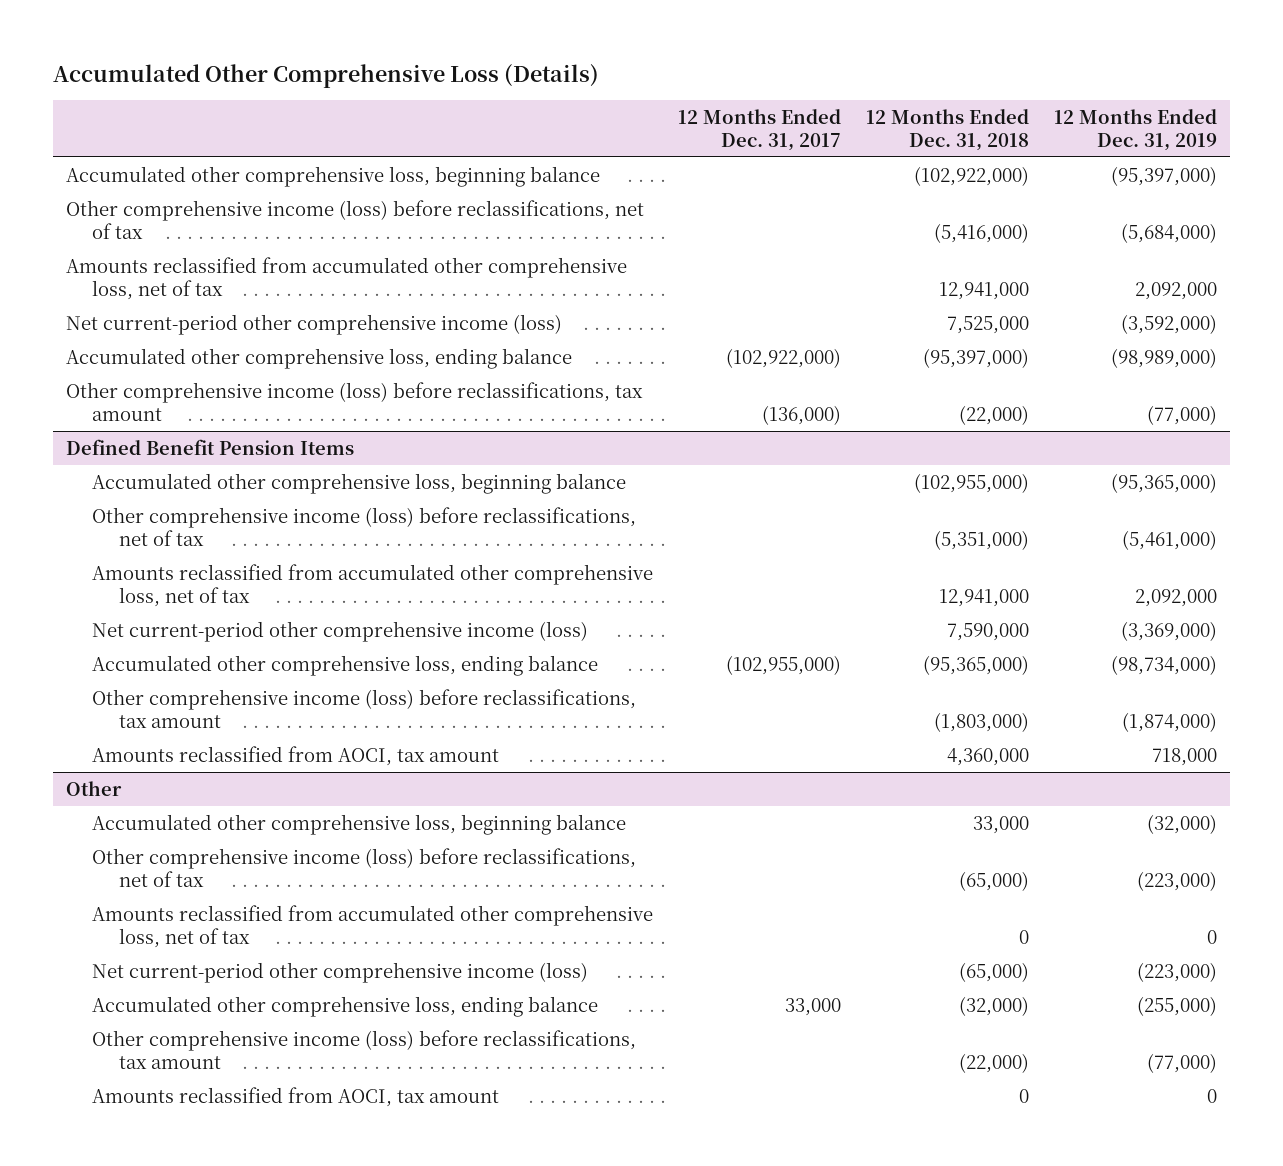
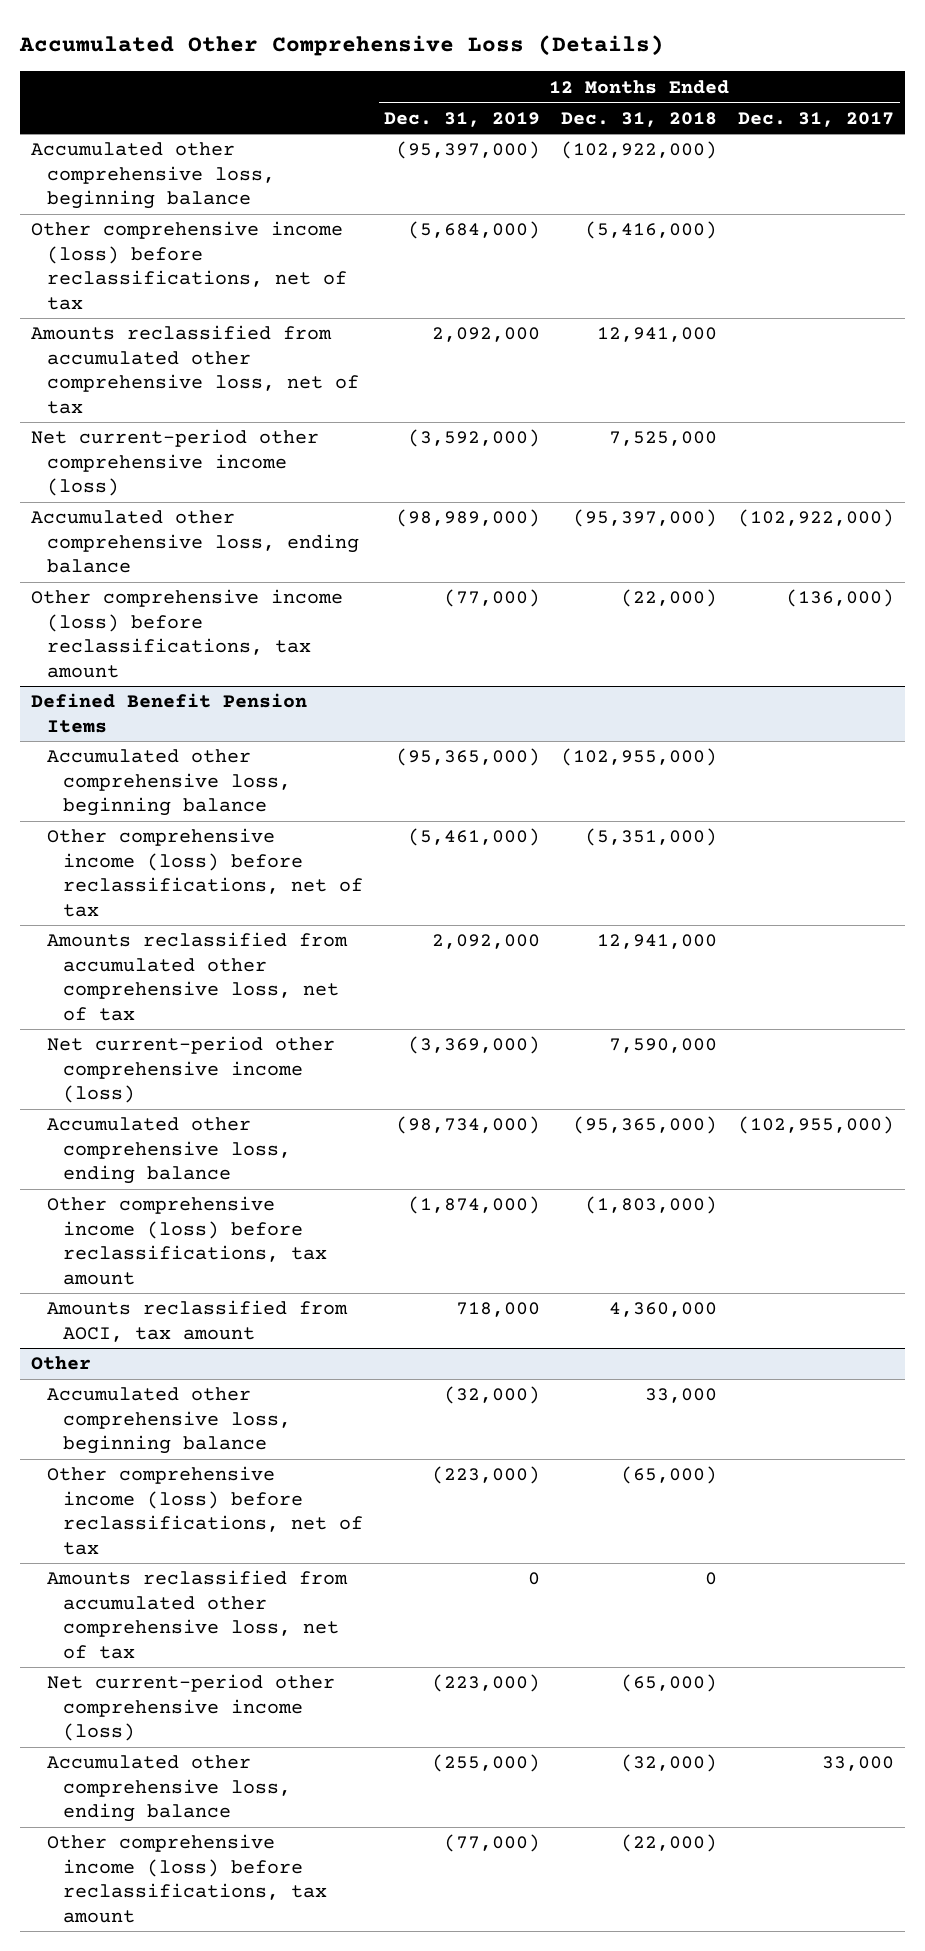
[92,1086,500,1107] Amounts reclassified from AOCI, tax amount -> none

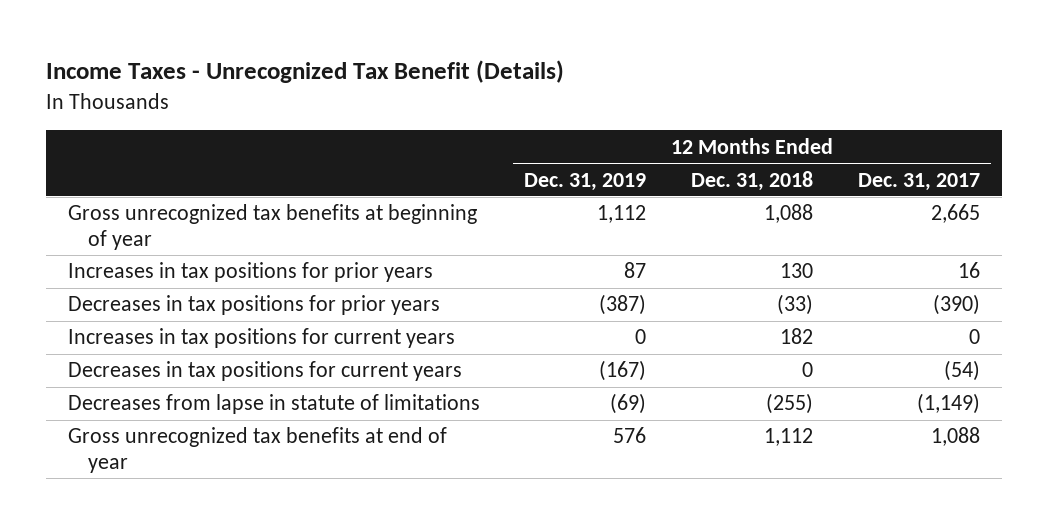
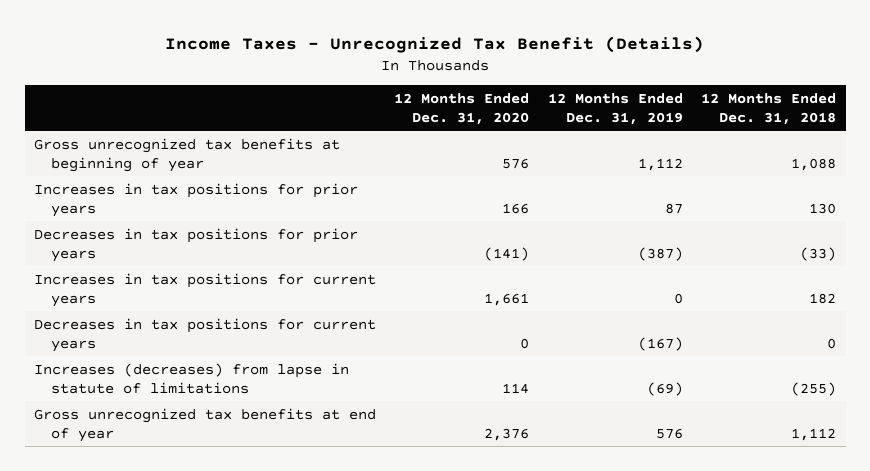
[857,172,980,191] Dec. 31, 2017 -> none
none -> [394,92,530,125] 12 Months Ended Dec. 31, 2020
[67,394,480,415] Decreases from lapse in statute of limitations -> [33,362,349,394] Increases (decreases) from lapse in statute of limitations

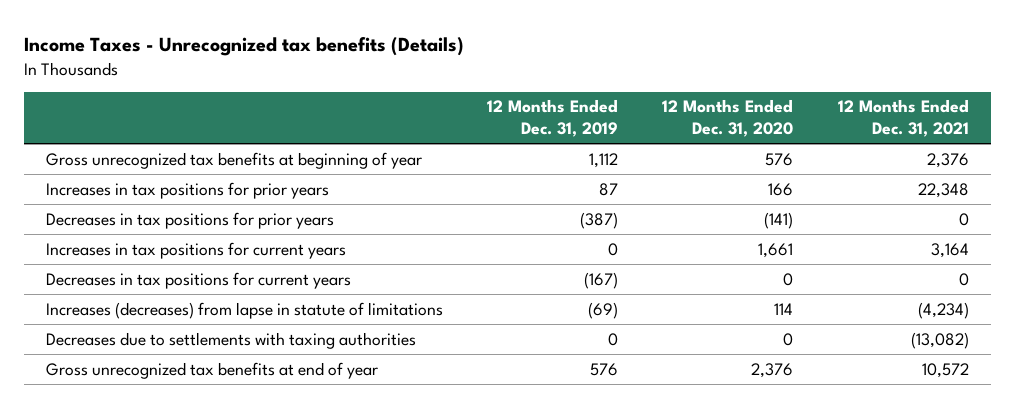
[165,35,705,53] Income Taxes - Unrecognized Tax Benefit (Details) -> [24,37,465,57] Income Taxes - Unrecognized tax benefits (Details)
[701,92,837,125] 12 Months Ended Dec. 31, 2018 -> none
none -> [837,99,969,138] 12 Months Ended Dec. 31, 2021
none -> [46,331,417,349] Decreases due to settlements with taxing authorities

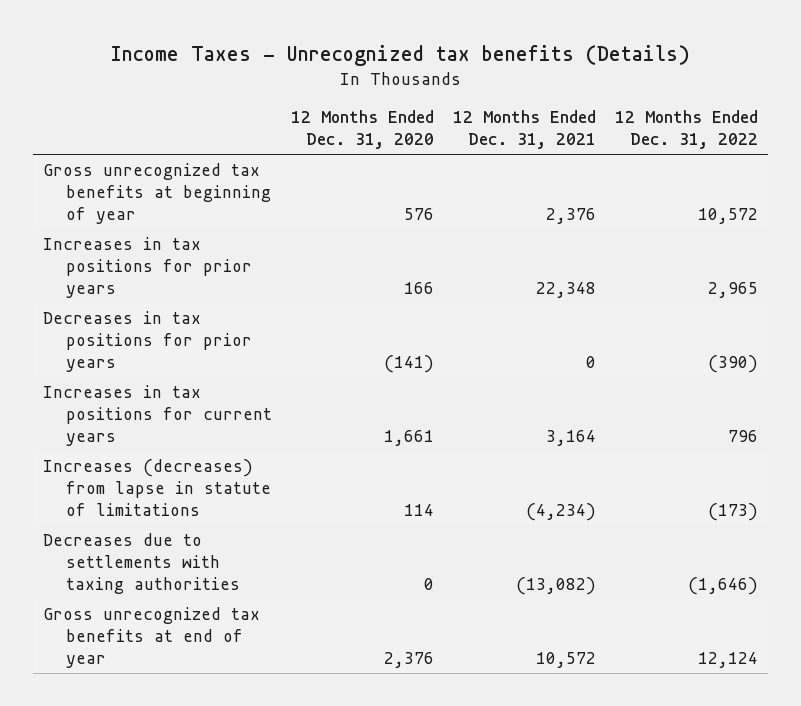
[487,99,619,138] 12 Months Ended Dec. 31, 2019 -> none
none -> [615,110,759,150] 12 Months Ended Dec. 31, 2022
[46,271,352,289] Decreases in tax positions for current years -> none

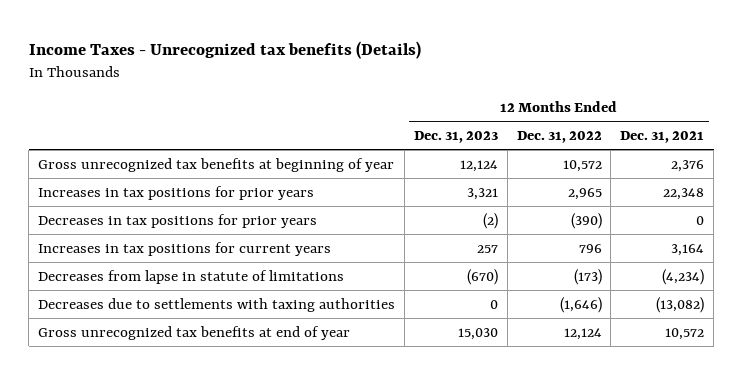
[290,110,434,150] 12 Months Ended Dec. 31, 2020 -> none
none -> [413,131,498,144] Dec. 31, 2023
[42,458,271,517] Increases (decreases) from lapse in statute of limitations -> [37,269,344,284] Decreases from lapse in statute of limitations

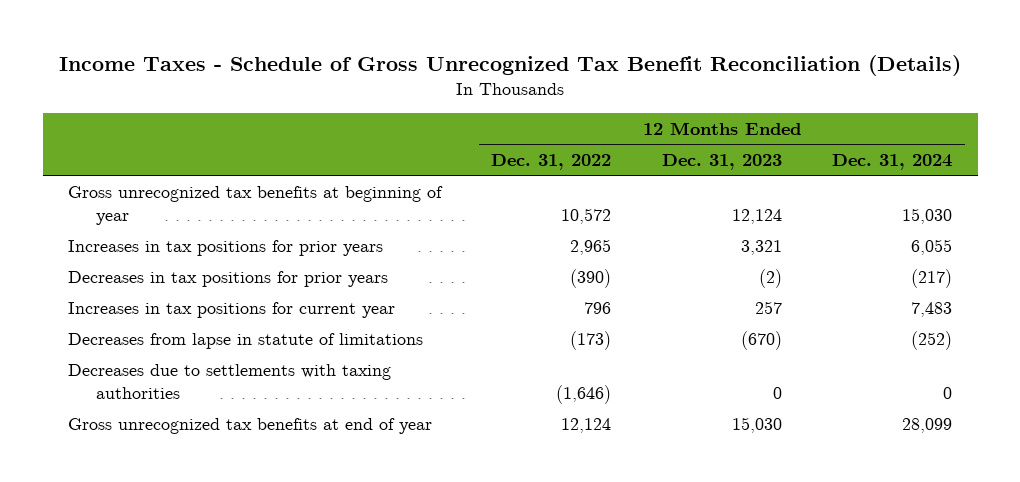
[28,40,421,59] Income Taxes - Unrecognized tax benefits (Details) -> [59,54,962,76] Income Taxes - Schedule of Gross Unrecognized Tax Benefit Reconciliation (Details)
[620,131,705,144] Dec. 31, 2021 -> none
none -> [832,153,953,170] Dec. 31, 2024
[37,241,331,256] Increases in tax positions for current years -> [68,301,396,318] Increases in tax positions for current year

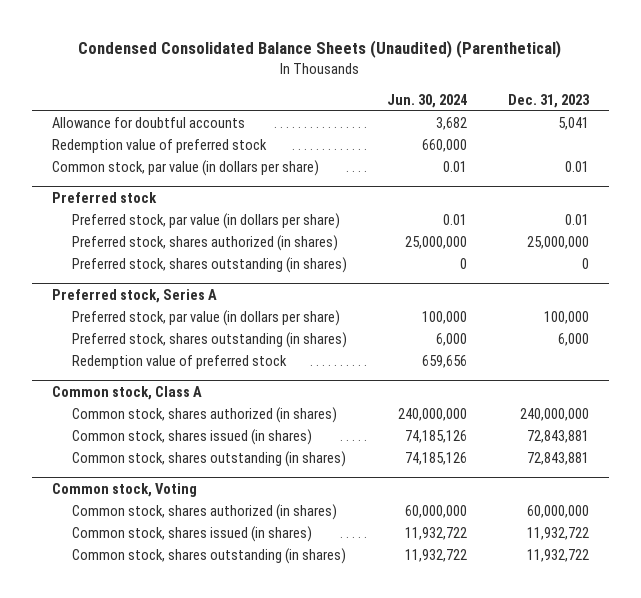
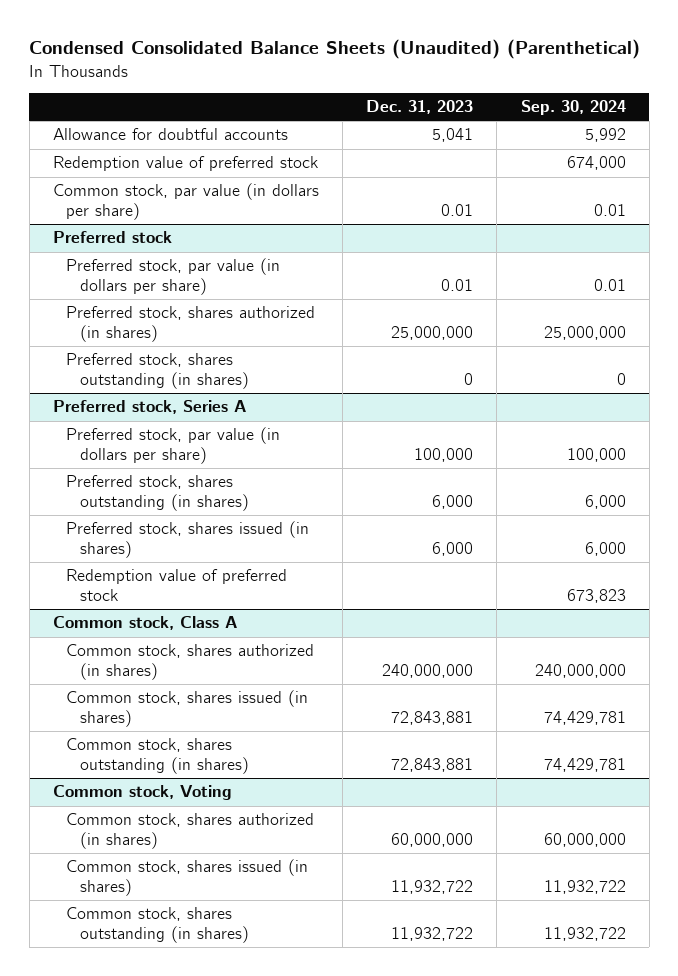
[387,93,468,108] Jun. 30, 2024 -> none
none -> [520,100,626,116] Sep. 30, 2024
none -> [66,521,310,558] Preferred stock, shares issued (in shares)

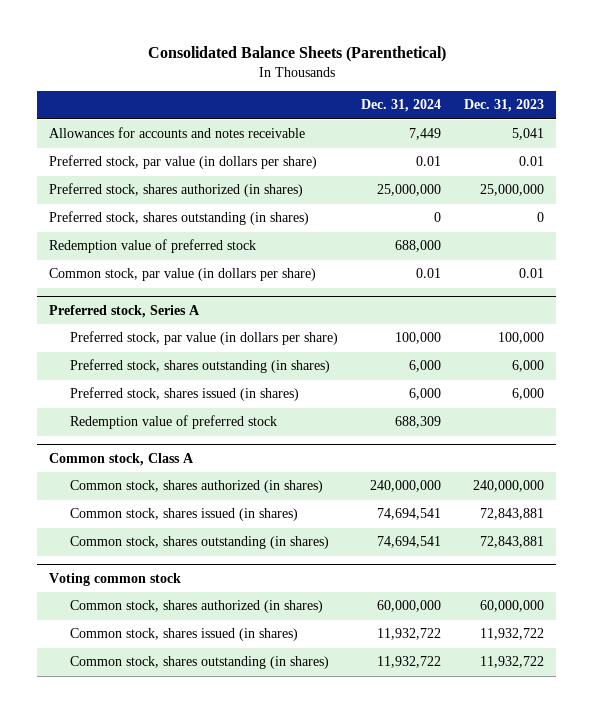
[29,39,641,60] Condensed Consolidated Balance Sheets (Unaudited) (Parenthetical) -> [147,46,446,63] Consolidated Balance Sheets (Parenthetical)
[520,100,626,116] Sep. 30, 2024 -> none
none -> [360,99,441,113] Dec. 31, 2024
[52,231,172,244] Preferred stock -> none
[52,128,288,141] Allowance for doubtful accounts -> [48,127,305,139] Allowances for accounts and notes receivable
[52,156,318,172] Redemption value of preferred stock -> [48,239,256,254] Redemption value of preferred stock
[52,183,319,220] Common stock, par value (in dollars per share) -> [48,268,316,282] Common stock, par value (in dollars per share)
[52,785,232,801] Common stock, Voting -> [48,572,181,586] Voting common stock

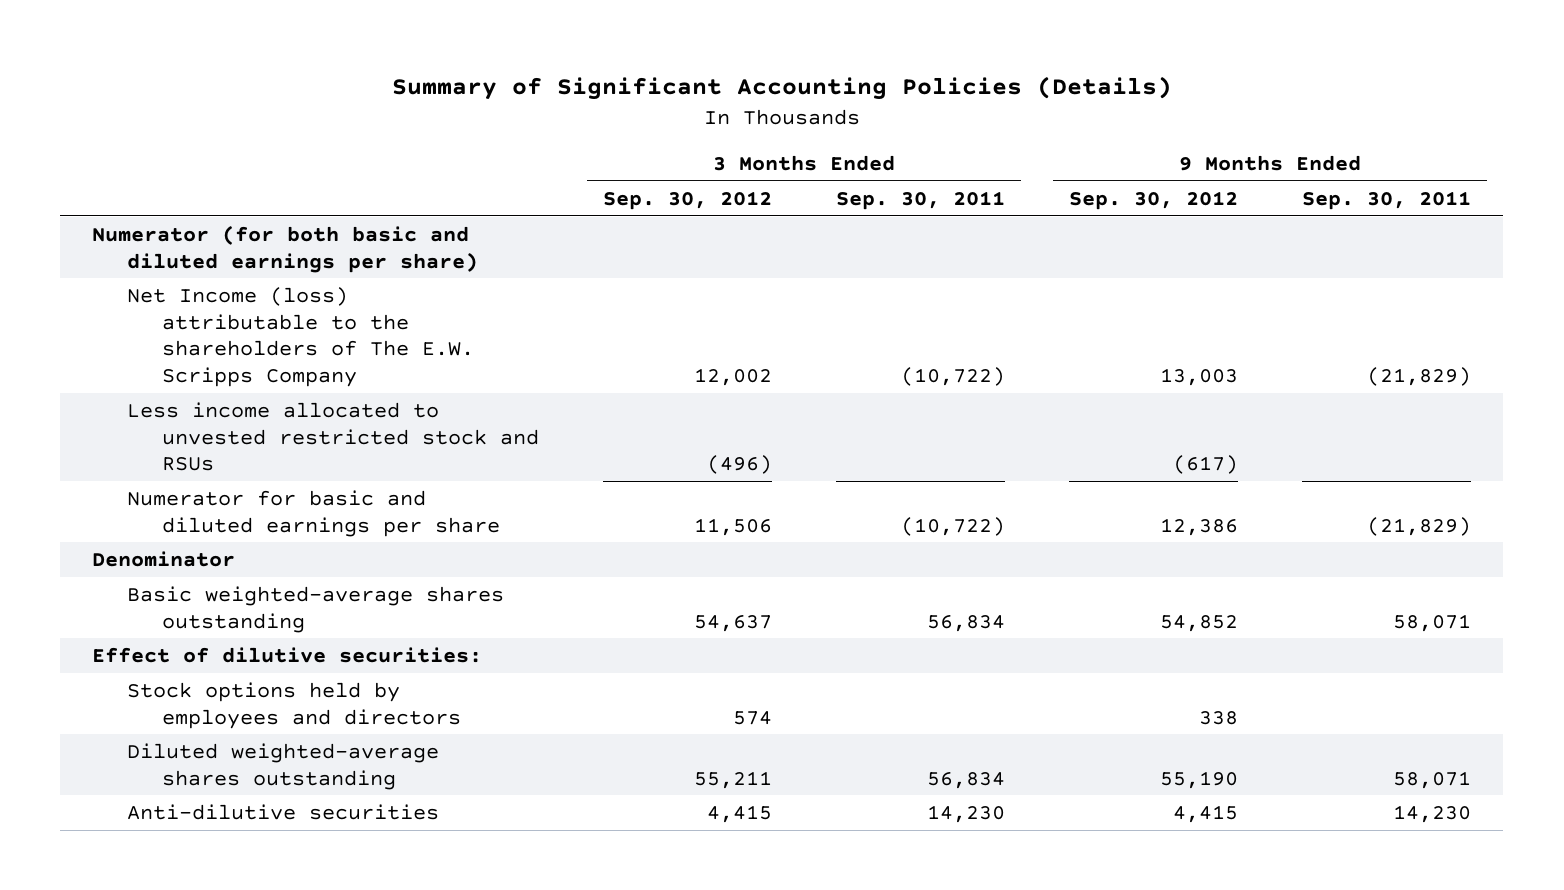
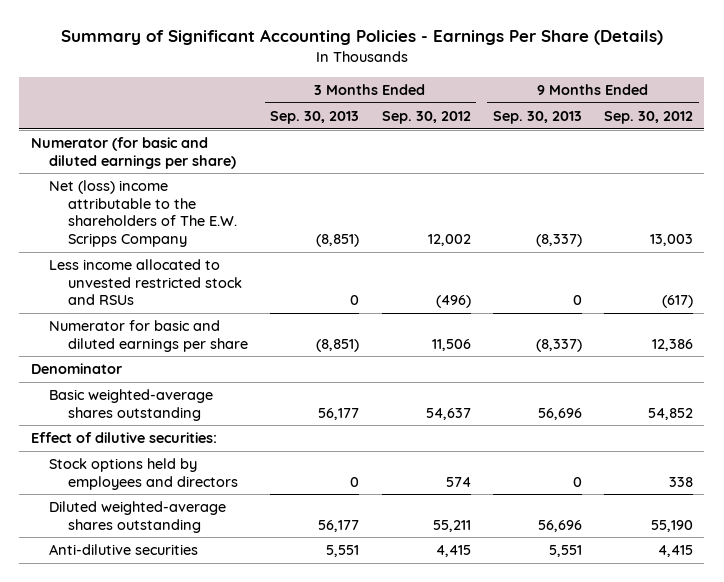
[391,76,1172,101] Summary of Significant Accounting Policies (Details) -> [60,29,663,46] Summary of Significant Accounting Policies - Earnings Per Share (Details)
[836,190,1006,210] Sep. 30, 2011 -> none
[1302,190,1472,210] Sep. 30, 2011 -> none
none -> [270,110,360,124] Sep. 30, 2013
none -> [492,110,582,124] Sep. 30, 2013
[92,224,479,273] Numerator (for both basic and diluted earnings per share) -> [30,137,237,169] Numerator (for basic and diluted earnings per share)
[127,286,475,387] Net Income (loss) attributable to the shareholders of The E.W. Scripps Company -> [49,180,238,248] Net (loss) income attributable to the shareholders of The E.W. Scripps Company

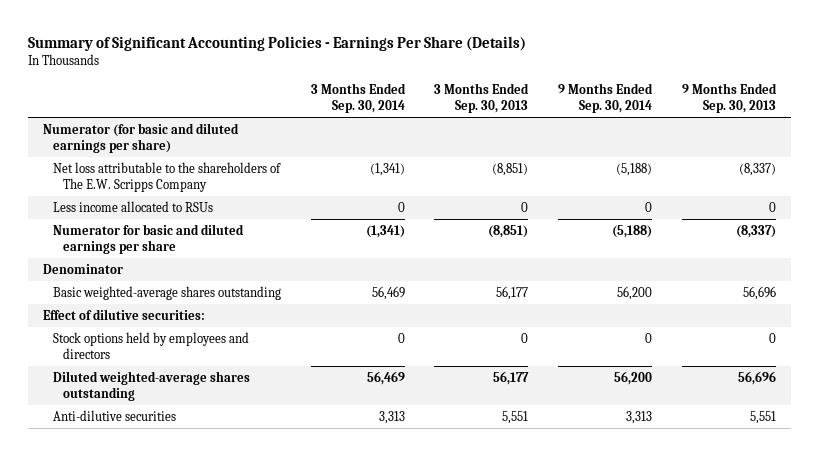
[381,110,471,124] Sep. 30, 2012 -> none
[604,110,694,124] Sep. 30, 2012 -> none
none -> [310,83,406,114] 3 Months Ended Sep. 30, 2014
none -> [558,83,654,114] 9 Months Ended Sep. 30, 2014
[49,180,238,248] Net (loss) income attributable to the shareholders of The E.W. Scripps Company -> [52,161,281,193] Net loss attributable to the shareholders of The E.W. Scripps Company
[49,259,243,306] Less income allocated to unvested restricted stock and RSUs -> [52,200,213,212] Less income allocated to RSUs

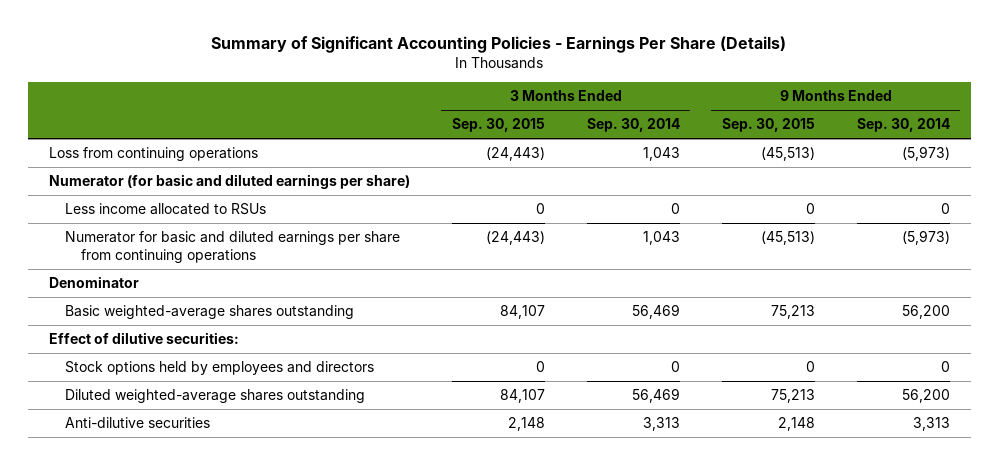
[434,83,530,114] 3 Months Ended Sep. 30, 2013 -> none
[682,83,778,114] 9 Months Ended Sep. 30, 2013 -> none
none -> [451,118,545,133] Sep. 30, 2015
none -> [721,118,815,133] Sep. 30, 2015
none -> [48,147,258,162] Loss from continuing operations
[52,161,281,193] Net loss attributable to the shareholders of The E.W. Scripps Company -> none
[52,223,244,255] Numerator for basic and diluted earnings per share -> [64,231,400,264] Numerator for basic and diluted earnings per share from continuing operations
[365,224,405,238] (1,341) -> [642,231,680,246] 1,043
[612,224,653,238] (5,188) -> [901,230,950,246] (5,973)

